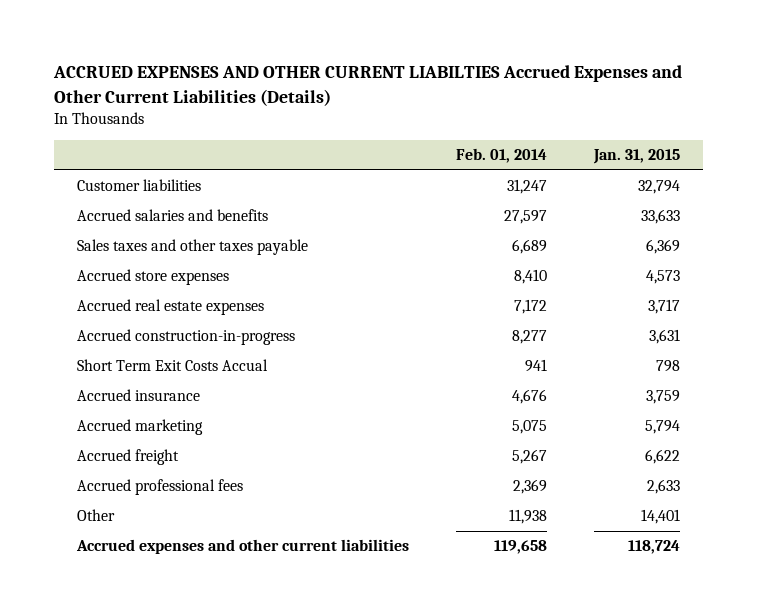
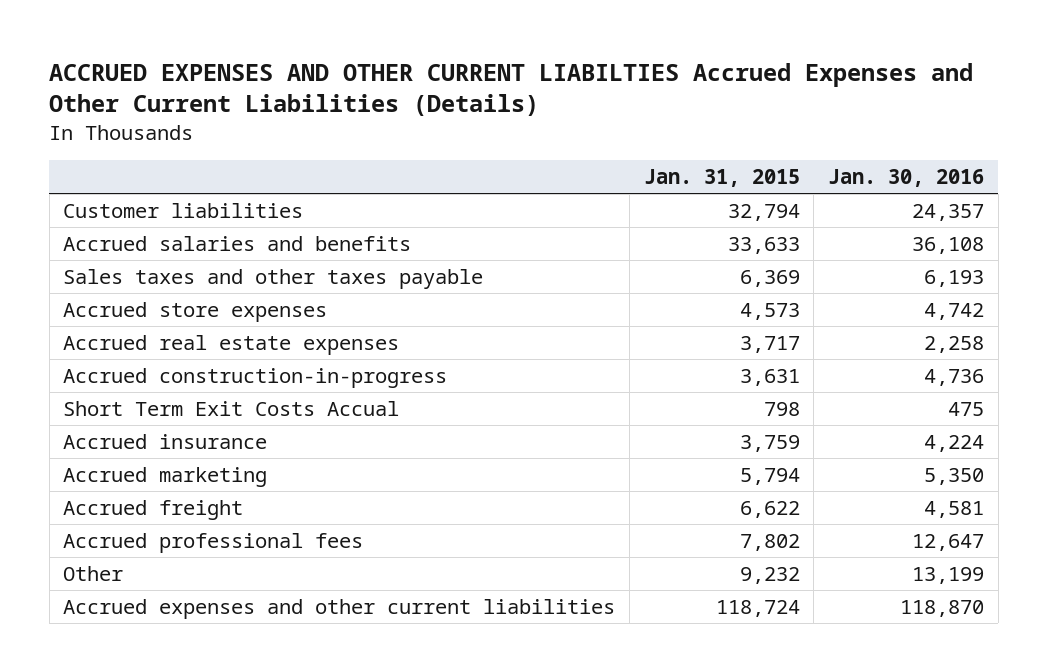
[456,148,548,164] Feb. 01, 2014 -> none
none -> [828,169,985,188] Jan. 30, 2016
[646,479,680,495] 2,633 -> [739,533,800,551] 7,802
[640,509,680,525] 14,401 -> [739,566,800,584] 9,232

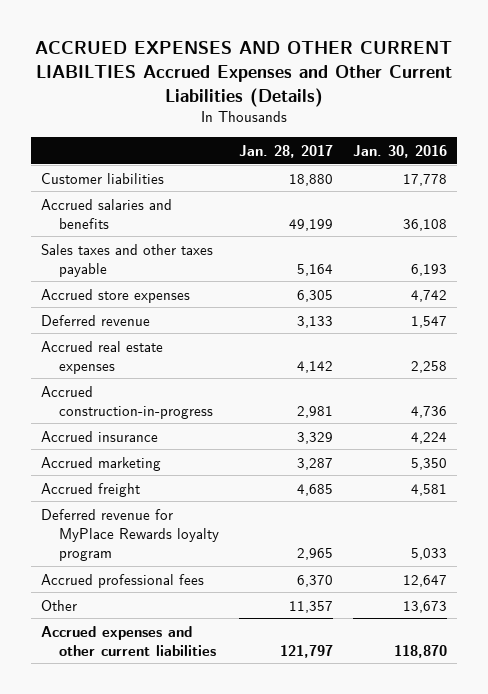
[643,169,800,188] Jan. 31, 2015 -> none
none -> [239,144,334,158] Jan. 28, 2017
[912,203,985,221] 24,357 -> [403,173,448,186] 17,778
none -> [40,314,150,326] Deferred revenue
[63,400,400,416] Short Term Exit Costs Accual -> none
none -> [40,508,220,561] Deferred revenue for MyPlace Rewards loyalty program
[912,566,985,584] 13,199 -> [403,600,448,613] 13,673

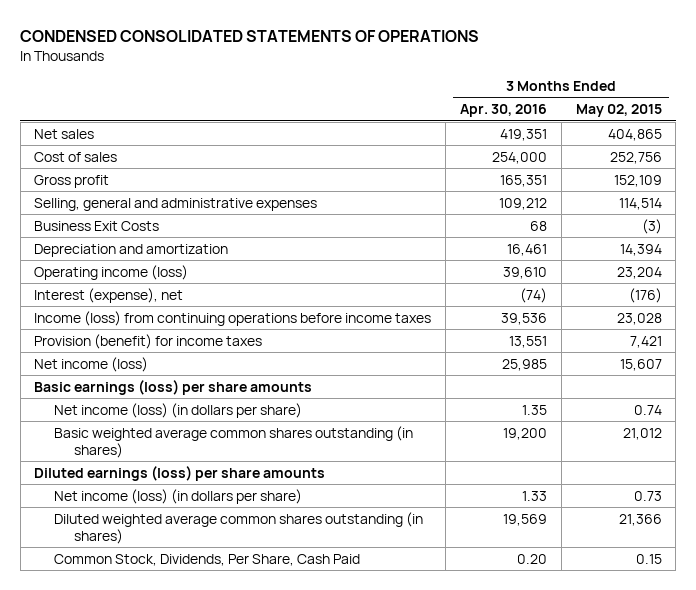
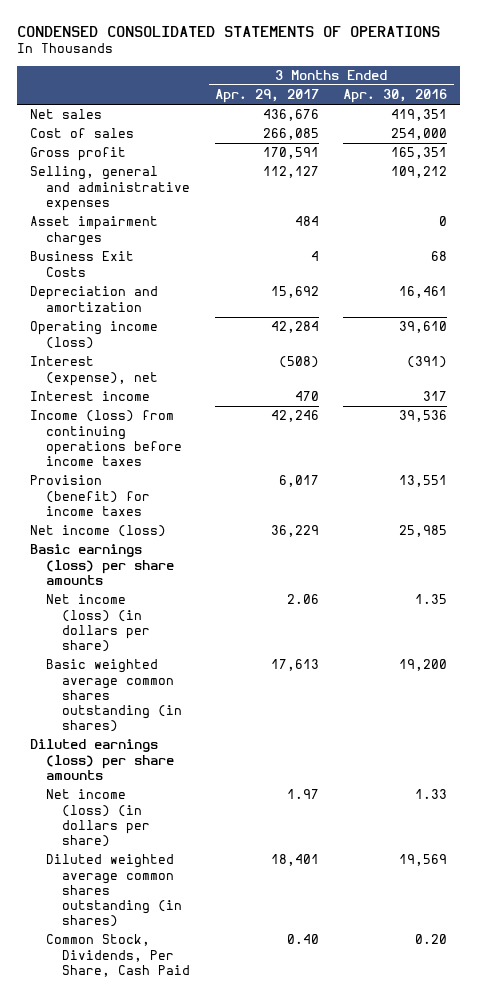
[575,104,662,118] May 02, 2015 -> none
none -> [214,89,319,104] Apr. 29, 2017
none -> [29,216,158,246] Asset impairment charges
[520,287,548,303] (74) -> [407,356,448,369] (391)
none -> [29,391,150,402] Interest income

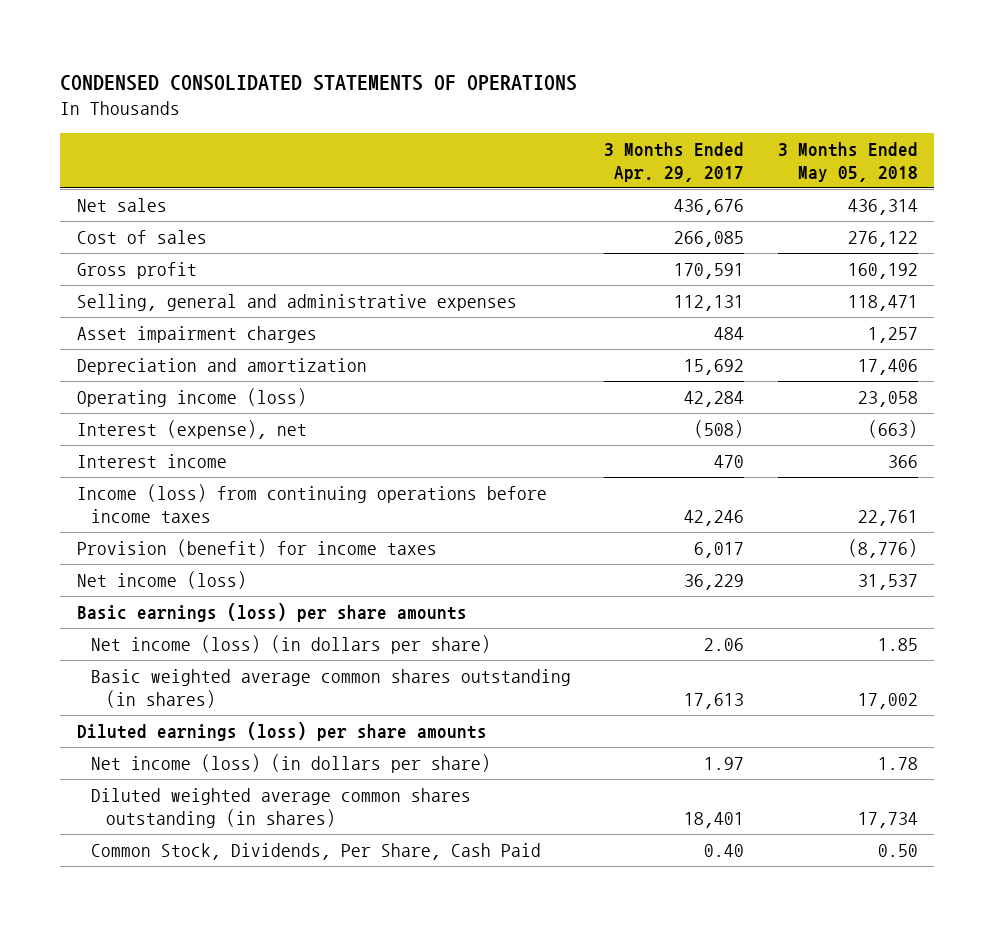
[343,89,448,104] Apr. 30, 2016 -> none
none -> [777,141,918,182] 3 Months Ended May 05, 2018
[262,166,319,179] 112,127 -> [674,294,745,311] 112,131
[29,251,134,277] Business Exit Costs -> none

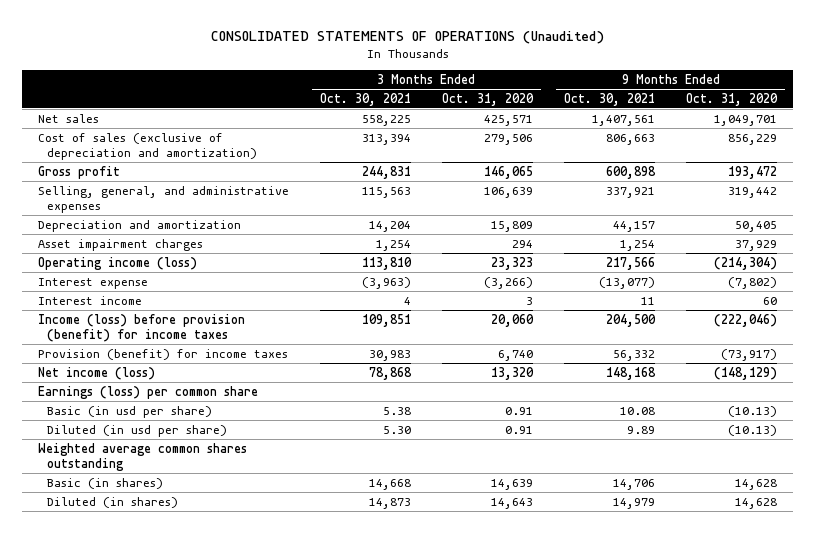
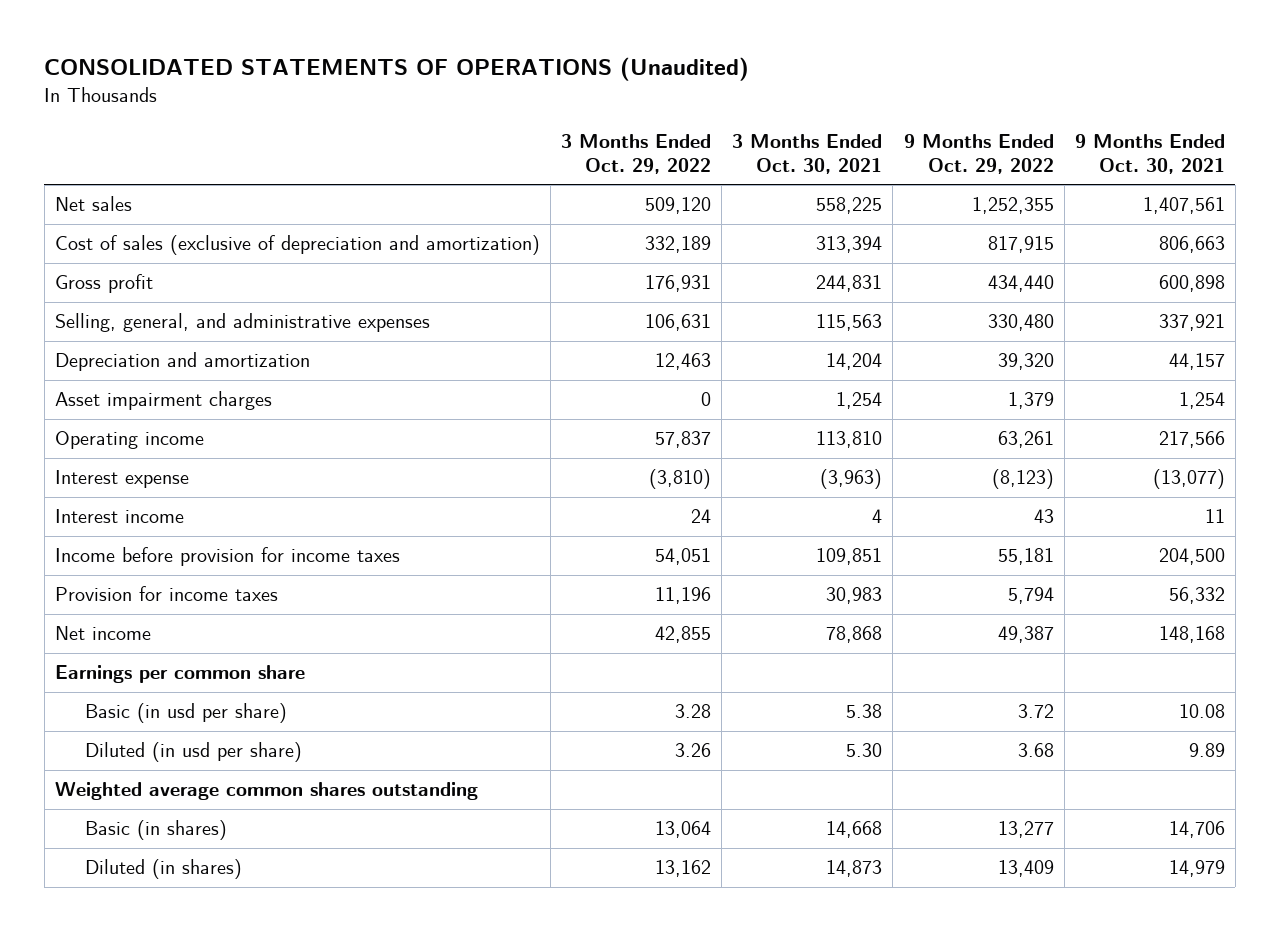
[442,92,535,106] Oct. 31, 2020 -> none
[686,92,779,106] Oct. 31, 2020 -> none
none -> [561,134,712,174] 3 Months Ended Oct. 29, 2022
none -> [903,134,1054,174] 9 Months Ended Oct. 29, 2022
[37,256,197,270] Operating income (loss) -> [54,431,204,450] Operating income
[37,313,245,342] Income (loss) before provision (benefit) for income taxes -> [54,547,400,567] Income before provision for income taxes
[37,348,288,360] Provision (benefit) for income taxes -> [54,586,278,602] Provision for income taxes
[37,366,155,380] Net income (loss) -> [54,626,151,641] Net income
[37,385,258,399] Earnings (loss) per common share -> [54,665,305,684] Earnings per common share

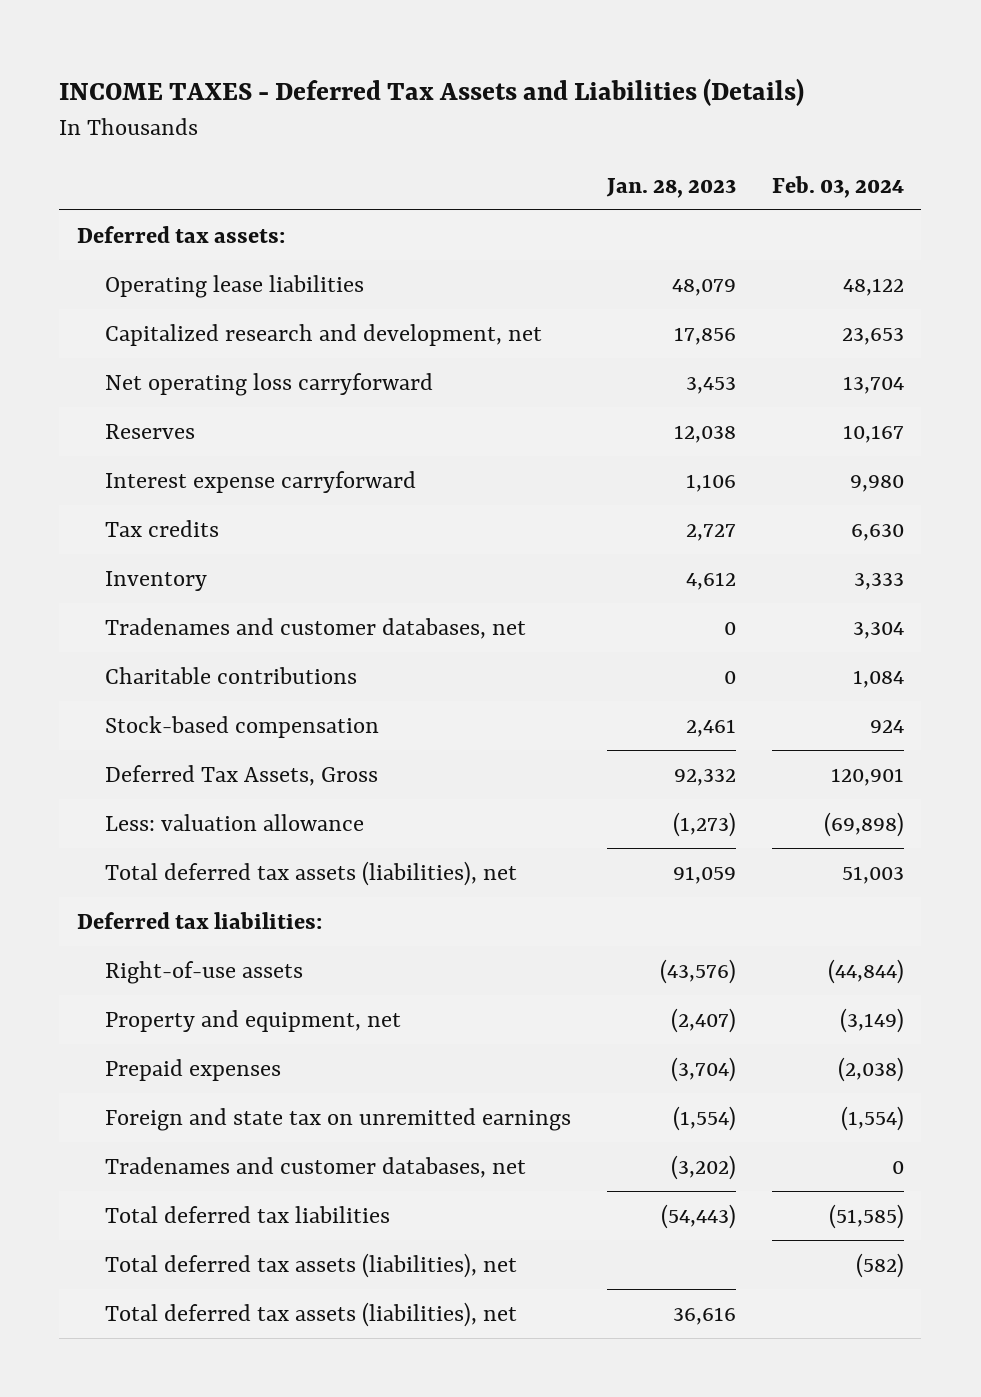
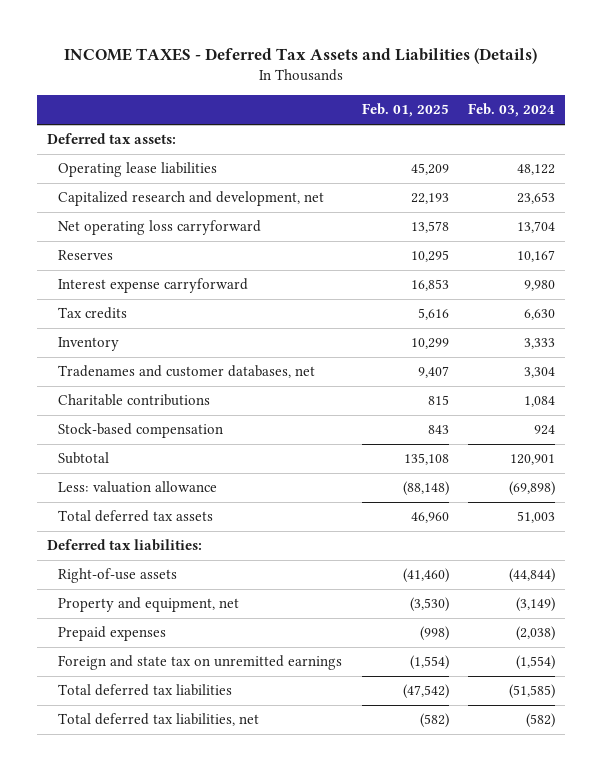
[605,177,736,198] Jan. 28, 2023 -> none
none -> [361,103,449,118] Feb. 01, 2025
[105,764,379,786] Deferred Tax Assets, Gross -> [58,452,110,465] Subtotal
[105,860,518,886] Total deferred tax assets (liabilities), net -> [58,510,214,523] Total deferred tax assets
[105,1156,527,1178] Tradenames and customer databases, net -> none
[105,1301,518,1327] Total deferred tax assets (liabilities), net -> none
[105,1252,518,1278] Total deferred tax assets (liabilities), net -> [58,713,260,727] Total deferred tax liabilities, net

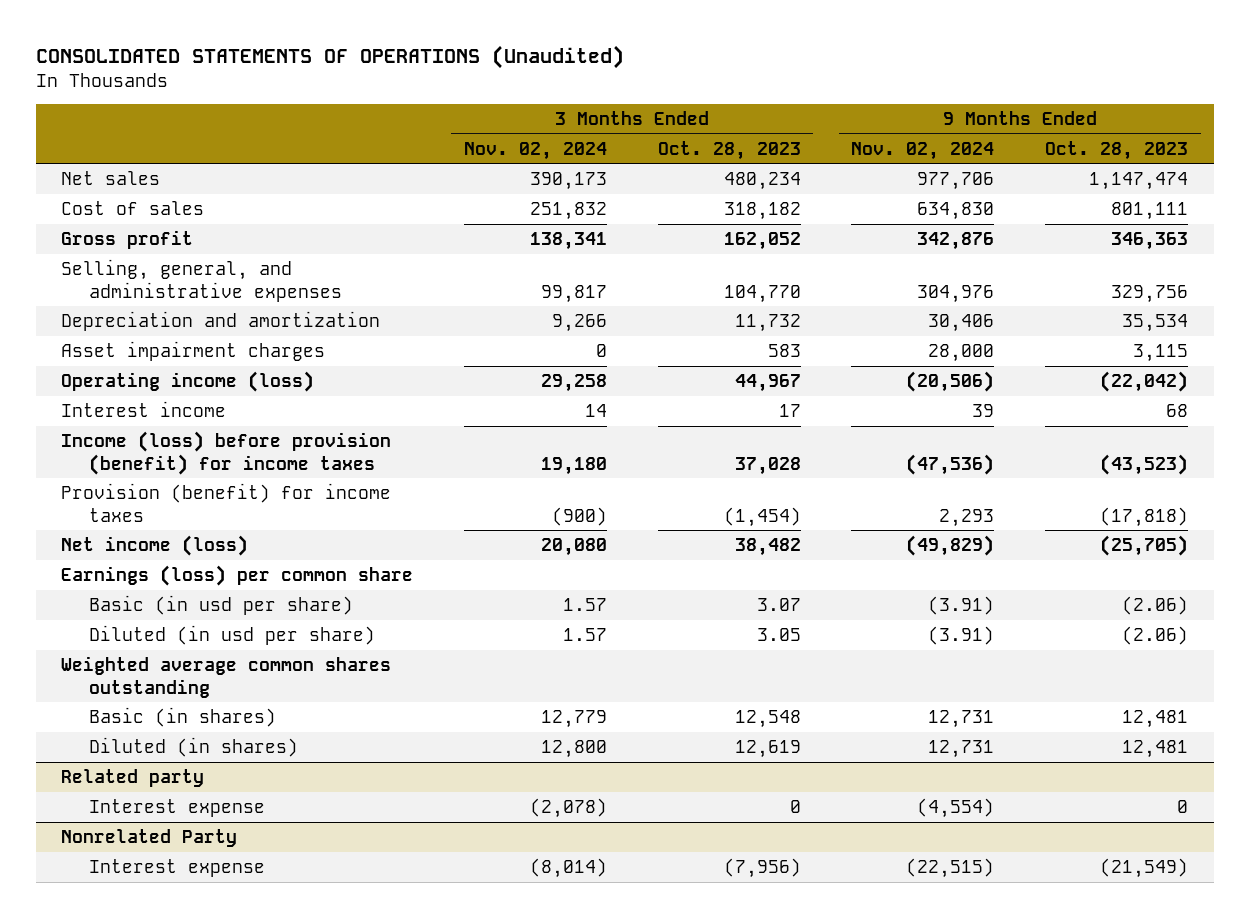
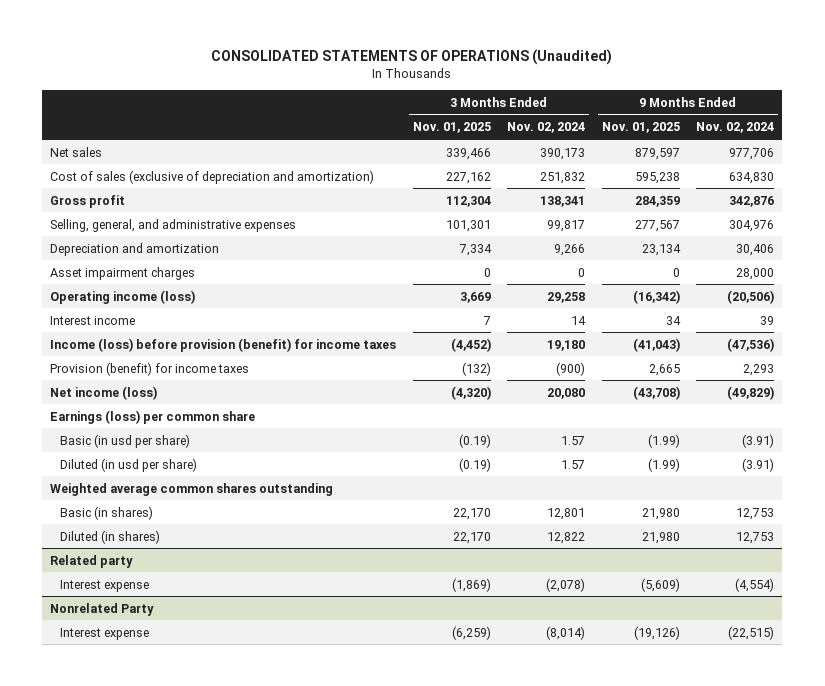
[657,140,801,160] Oct. 28, 2023 -> none
[1045,140,1189,160] Oct. 28, 2023 -> none
none -> [412,122,491,134] Nov. 01, 2025
none -> [601,122,680,134] Nov. 01, 2025
[61,200,205,215] Cost of sales -> [50,169,375,184] Cost of sales (exclusive of depreciation and amortization)
[540,709,607,728] 12,779 -> [547,507,586,520] 12,801
[928,709,995,728] 12,731 -> [736,507,775,520] 12,753
[540,739,607,758] 12,800 -> [547,531,586,544] 12,822
[928,739,995,758] 12,731 -> [736,531,775,544] 12,753

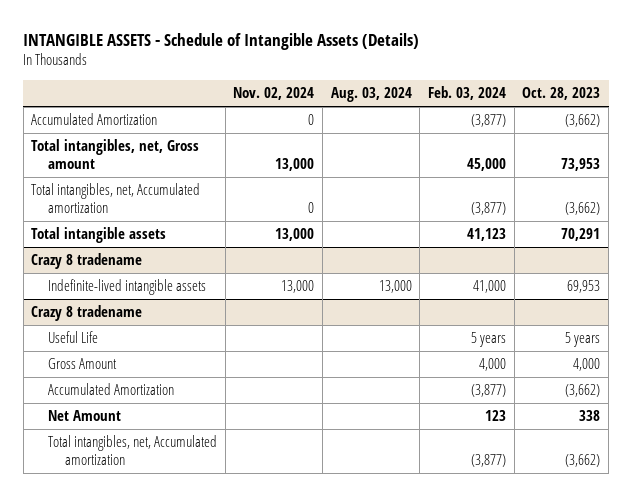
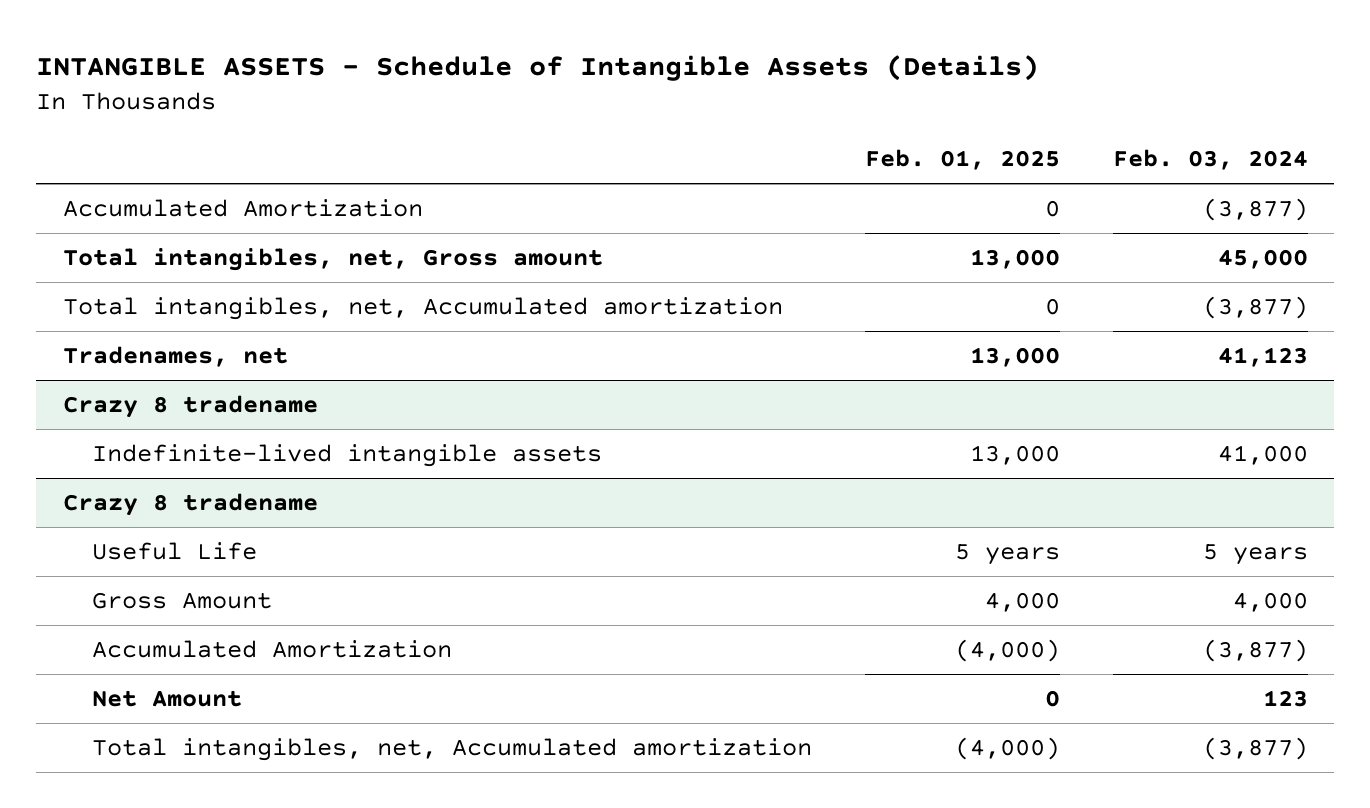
[233,87,315,101] Nov. 02, 2024 -> none
[330,87,412,103] Aug. 03, 2024 -> none
[522,87,601,101] Oct. 28, 2023 -> none
none -> [864,149,1060,171] Feb. 01, 2025
[31,227,167,244] Total intangible assets -> [62,345,288,367] Tradenames, net

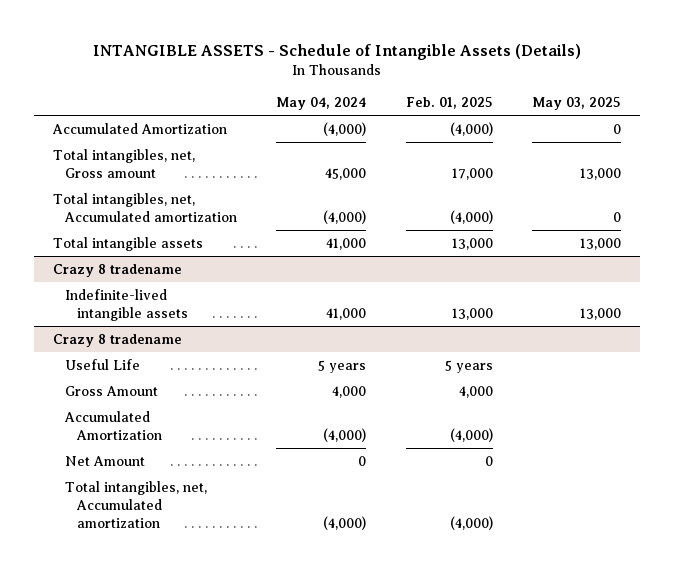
[1112,149,1308,171] Feb. 03, 2024 -> none
none -> [276,96,367,110] May 04, 2024
none -> [531,96,621,110] May 03, 2025
[1044,199,1060,217] 0 -> [449,122,493,137] (4,000)
[969,248,1060,269] 13,000 -> [451,167,493,180] 17,000
[1044,297,1060,315] 0 -> [449,209,493,224] (4,000)
[62,345,288,367] Tradenames, net -> [53,237,204,252] Total intangible assets

